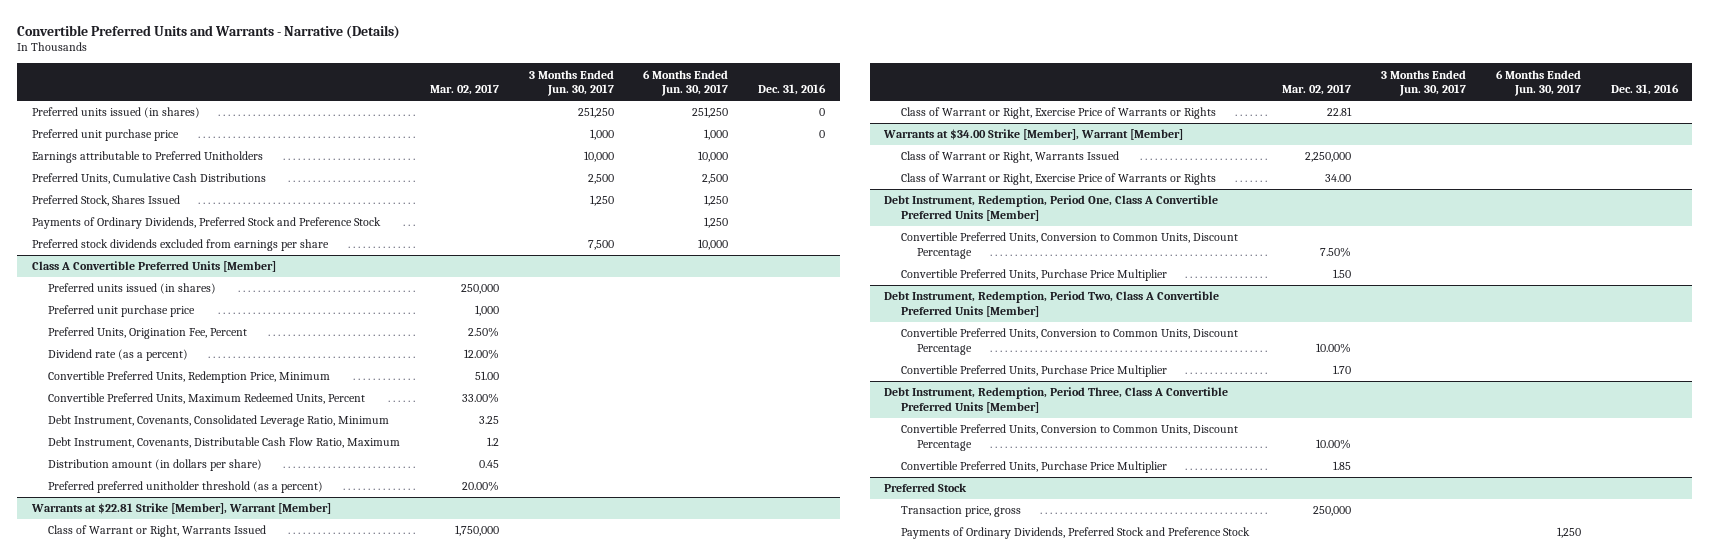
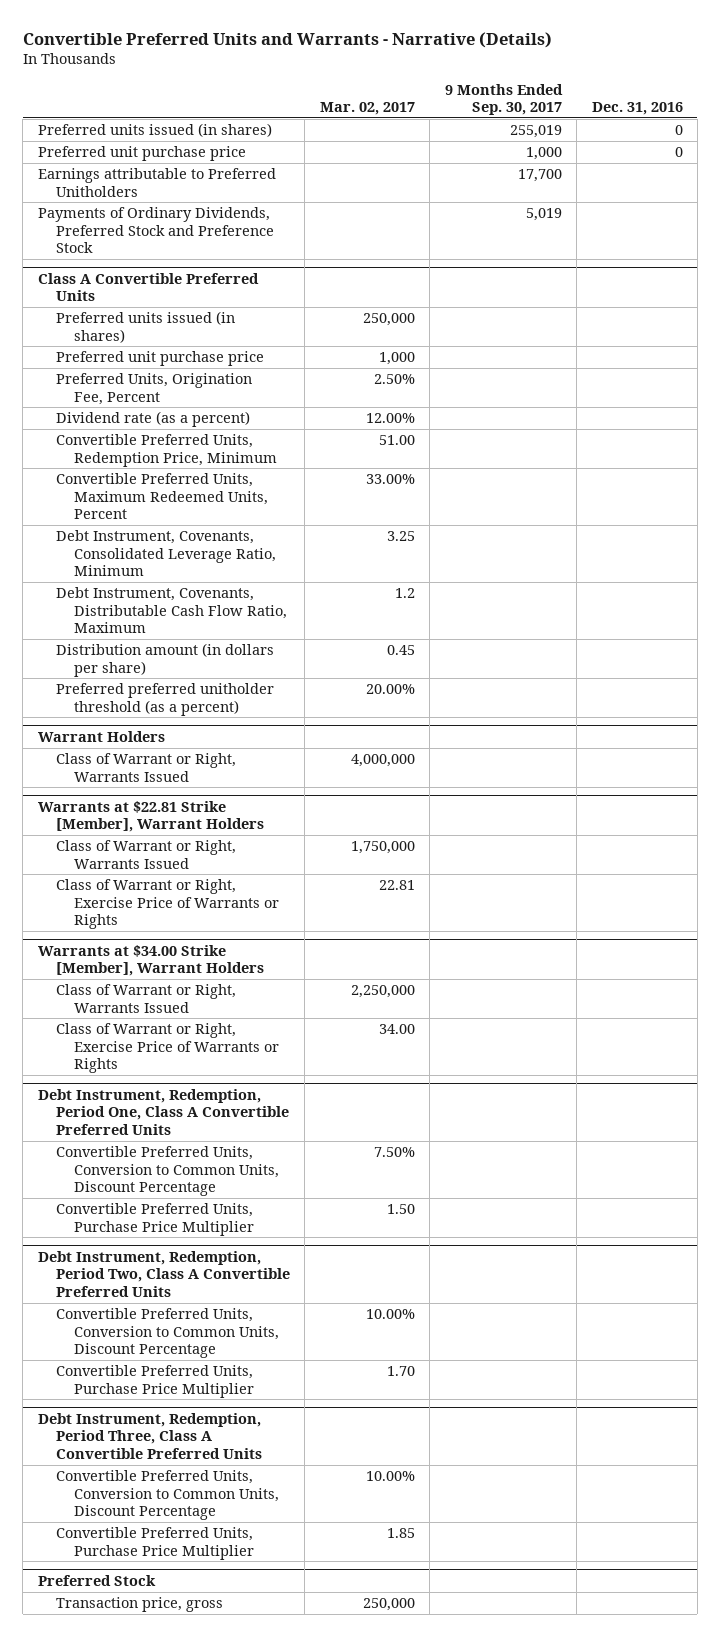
[528,69,614,96] 3 Months Ended Jun. 30, 2017 -> none
[643,69,729,96] 6 Months Ended Jun. 30, 2017 -> none
none -> [444,83,563,116] 9 Months Ended Sep. 30, 2017
[32,173,267,185] Preferred Units, Cumulative Cash Distributions -> none
[32,195,181,207] Preferred Stock, Shares Issued -> none
[32,239,330,252] Preferred stock dividends excluded from earnings per share -> none
[32,261,277,273] Class A Convertible Preferred Units [Member] -> [37,272,259,302] Class A Convertible Preferred Units
none -> [37,730,165,742] Warrant Holders
none -> [56,753,237,782] Class of Warrant or Right, Warrants Issued
[31,503,332,515] Warrants at $22.81 Strike [Member], Warrant [Member] -> [37,800,265,833] Warrants at $22.81 Strike [Member], Warrant Holders
[883,129,1184,141] Warrants at $34.00 Strike [Member], Warrant [Member] -> [37,944,265,977] Warrants at $34.00 Strike [Member], Warrant Holders
[884,195,1219,221] Debt Instrument, Redemption, Period One, Class A Convertible Preferred Units [Member] -> [37,1088,290,1136] Debt Instrument, Redemption, Period One, Class A Convertible Preferred Units
[884,291,1220,317] Debt Instrument, Redemption, Period Two, Class A Convertible Preferred Units [Member] -> [37,1250,291,1298] Debt Instrument, Redemption, Period Two, Class A Convertible Preferred Units
[884,387,1229,413] Debt Instrument, Redemption, Period Three, Class A Convertible Preferred Units [Member] -> [37,1412,263,1460] Debt Instrument, Redemption, Period Three, Class A Convertible Preferred Units
[900,527,1250,540] Payments of Ordinary Dividends, Preferred Stock and Preference Stock -> none

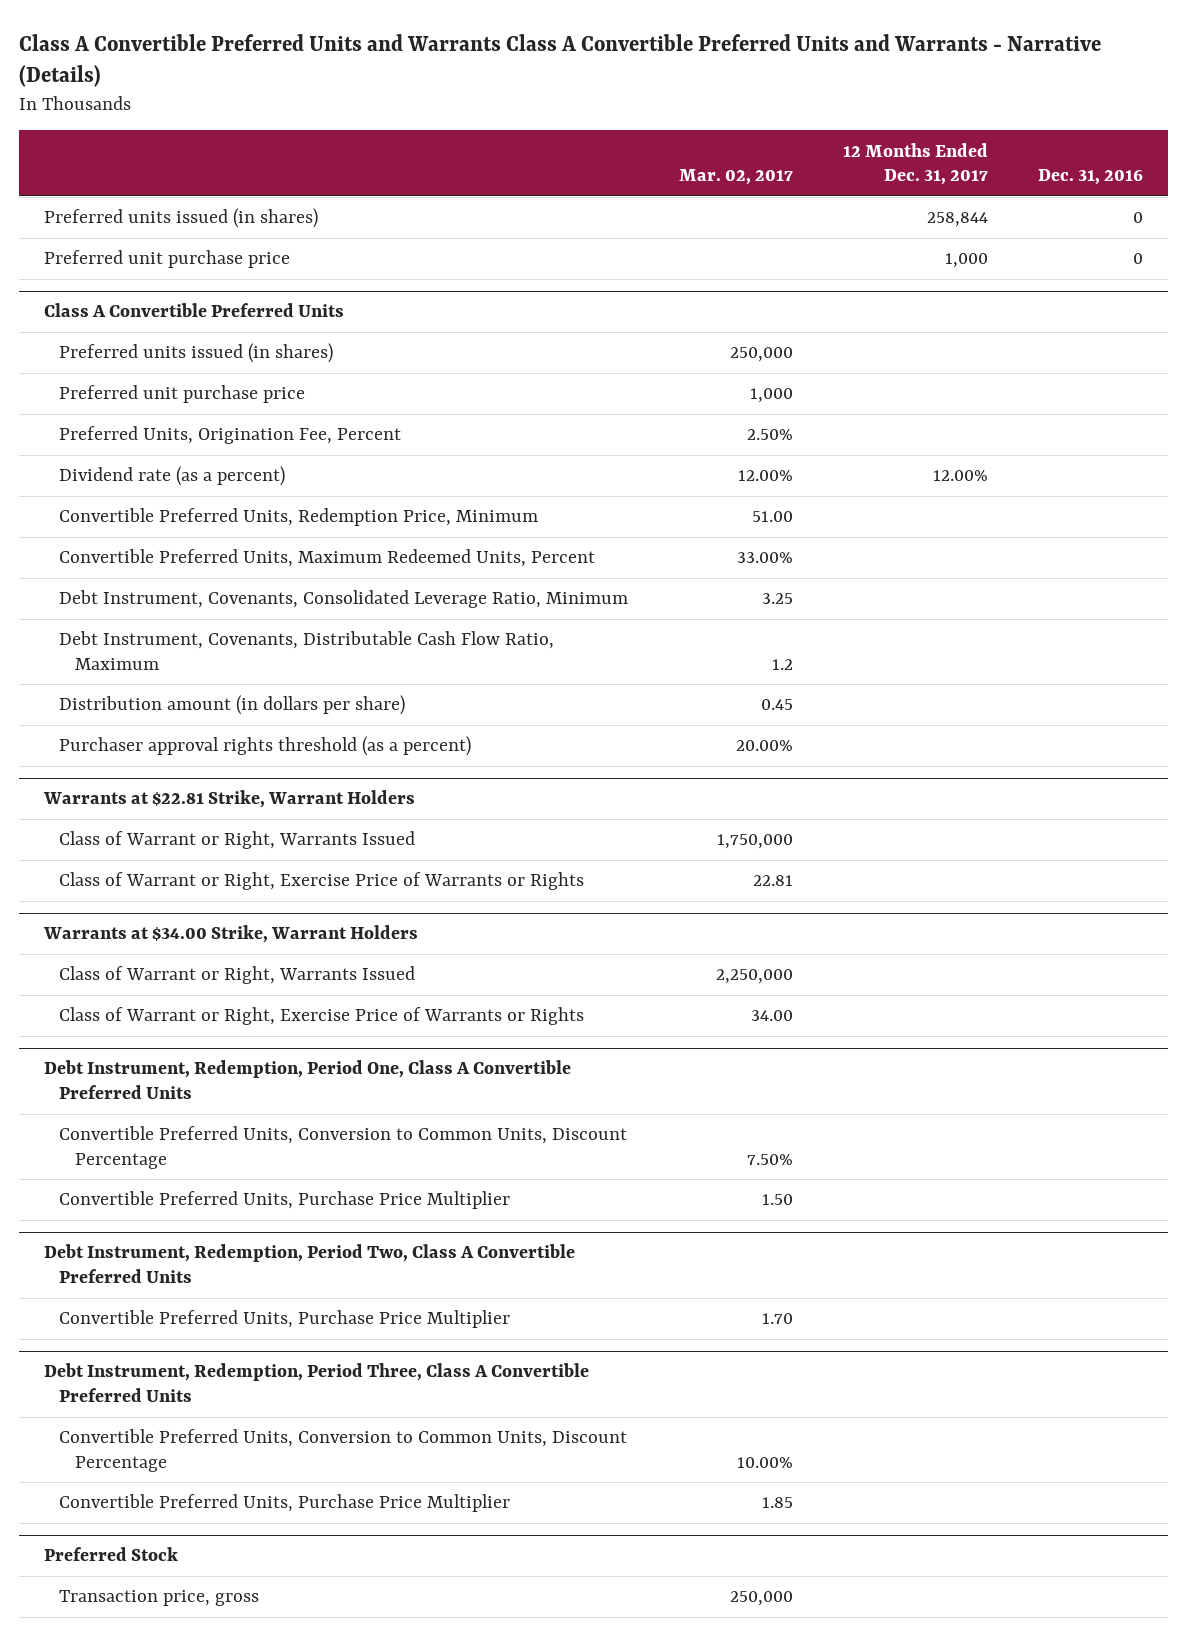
[22,31,552,48] Convertible Preferred Units and Warrants - Narrative (Details) -> [19,33,1102,88] Class A Convertible Preferred Units and Warrants Class A Convertible Preferred Units and Warrants - Narrative (Details)
[444,83,563,116] 9 Months Ended Sep. 30, 2017 -> none
none -> [842,142,988,186] 12 Months Ended Dec. 31, 2017
[37,168,276,197] Earnings attributable to Preferred Unitholders -> none
[37,207,275,254] Payments of Ordinary Dividends, Preferred Stock and Preference Stock -> none
[37,730,165,742] Warrant Holders -> none
[56,753,237,782] Class of Warrant or Right, Warrants Issued -> none
[56,683,275,716] Preferred preferred unitholder threshold (as a percent) -> [59,736,472,757] Purchaser approval rights threshold (as a percent)
[37,800,265,833] Warrants at $22.81 Strike [Member], Warrant Holders -> [43,790,416,809] Warrants at $22.81 Strike, Warrant Holders
[37,944,265,977] Warrants at $34.00 Strike [Member], Warrant Holders -> [43,925,419,944] Warrants at $34.00 Strike, Warrant Holders
[56,1308,280,1359] Convertible Preferred Units, Conversion to Common Units, Discount Percentage -> none

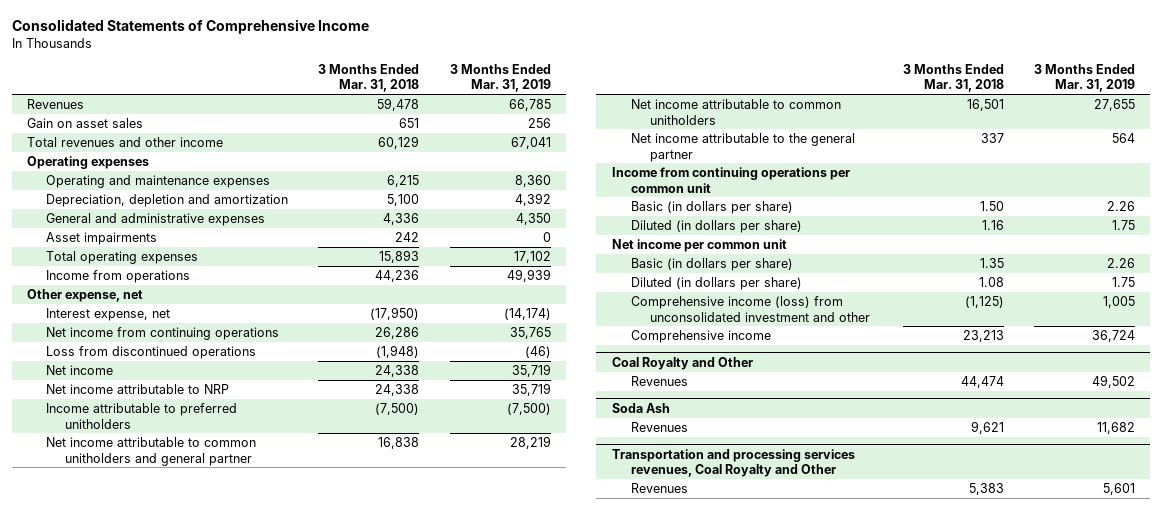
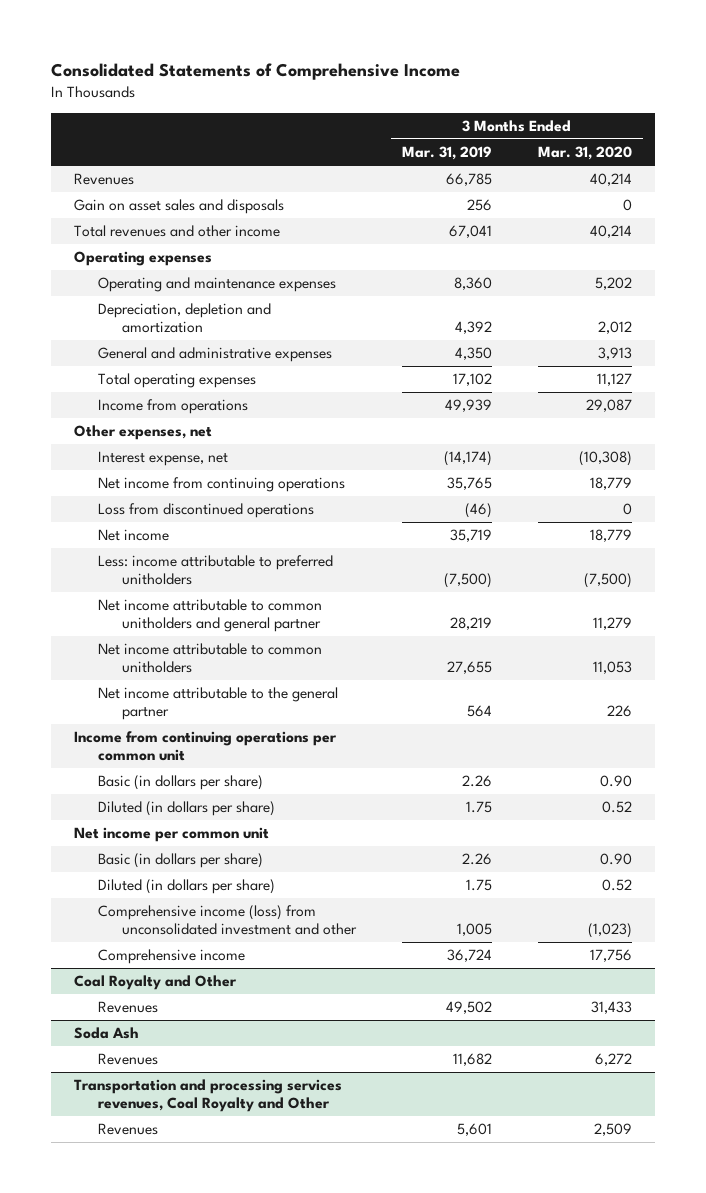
[318,63,420,93] 3 Months Ended Mar. 31, 2018 -> none
none -> [537,146,632,161] Mar. 31, 2020
[27,117,144,128] Gain on asset sales -> [74,199,285,215] Gain on asset sales and disposals
[46,231,158,245] Asset impairments -> none
[27,288,144,302] Other expense, net -> [74,425,213,441] Other expenses, net
[46,383,230,394] Net income attributable to NRP -> none
[46,402,238,429] Income attributable to preferred unitholders -> [98,555,334,586] Less: income attributable to preferred unitholders

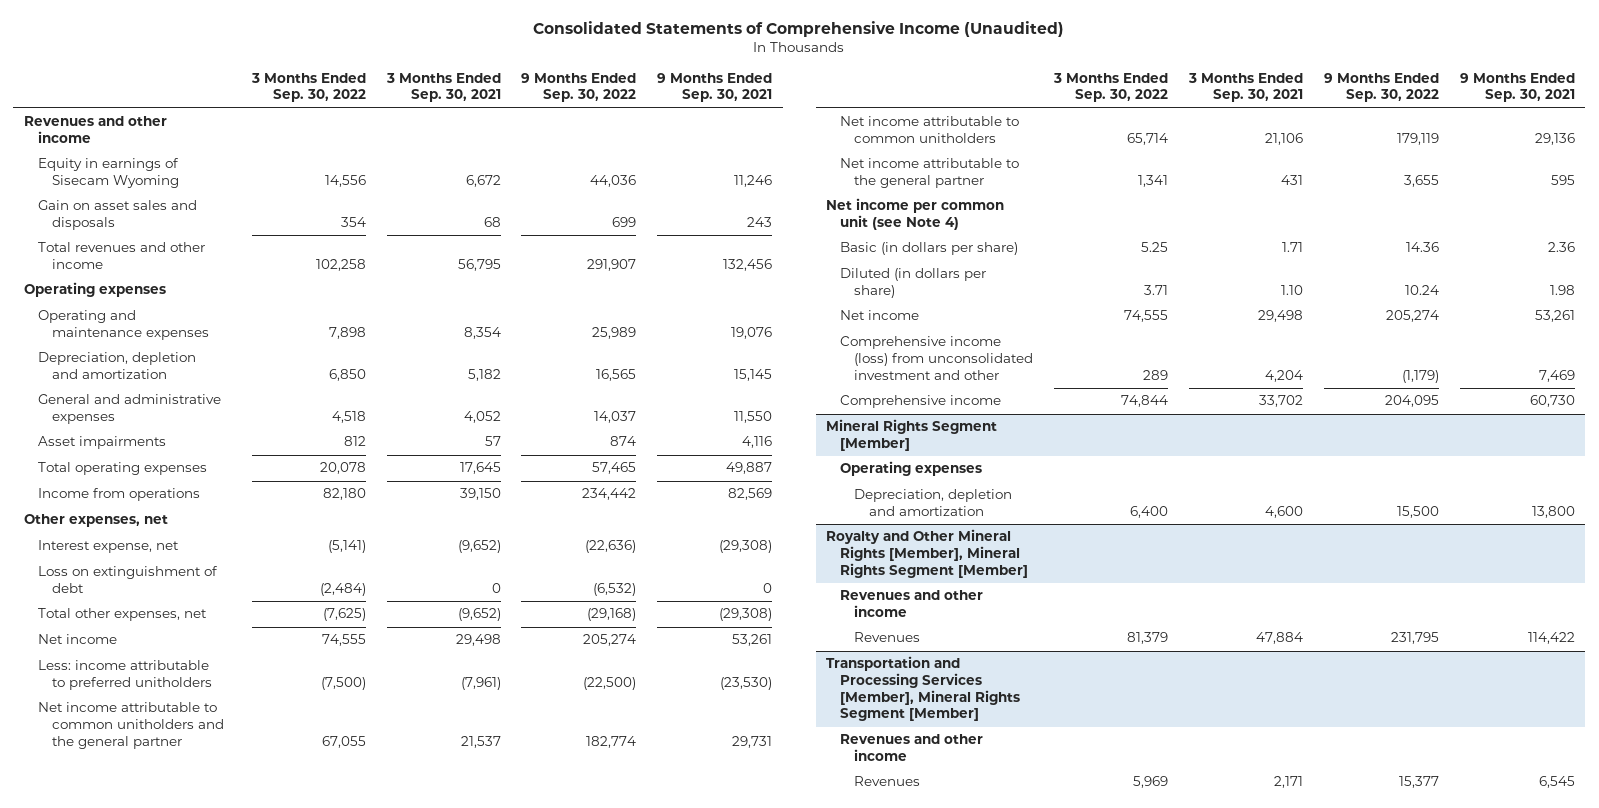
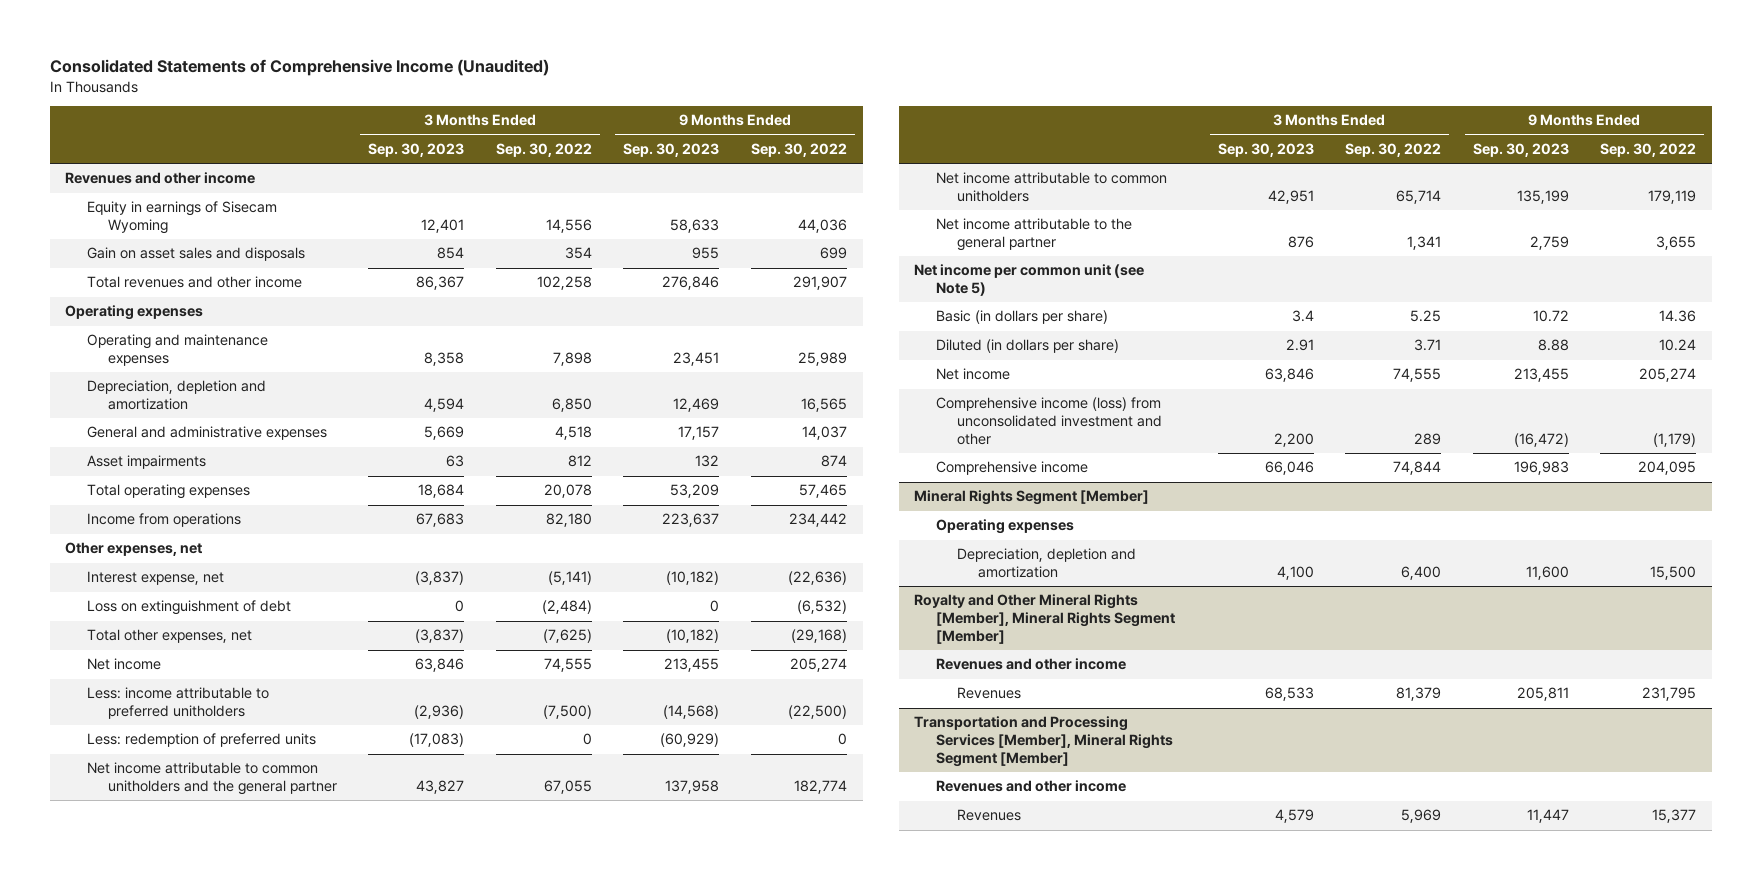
[385,72,501,103] 3 Months Ended Sep. 30, 2021 -> none
[657,72,773,103] 9 Months Ended Sep. 30, 2021 -> none
none -> [368,142,465,157] Sep. 30, 2023
none -> [623,142,720,157] Sep. 30, 2023
none -> [86,733,316,748] Less: redemption of preferred units
[826,198,1005,231] Net income per common unit (see Note 4) -> [914,264,1145,297] Net income per common unit (see Note 5)

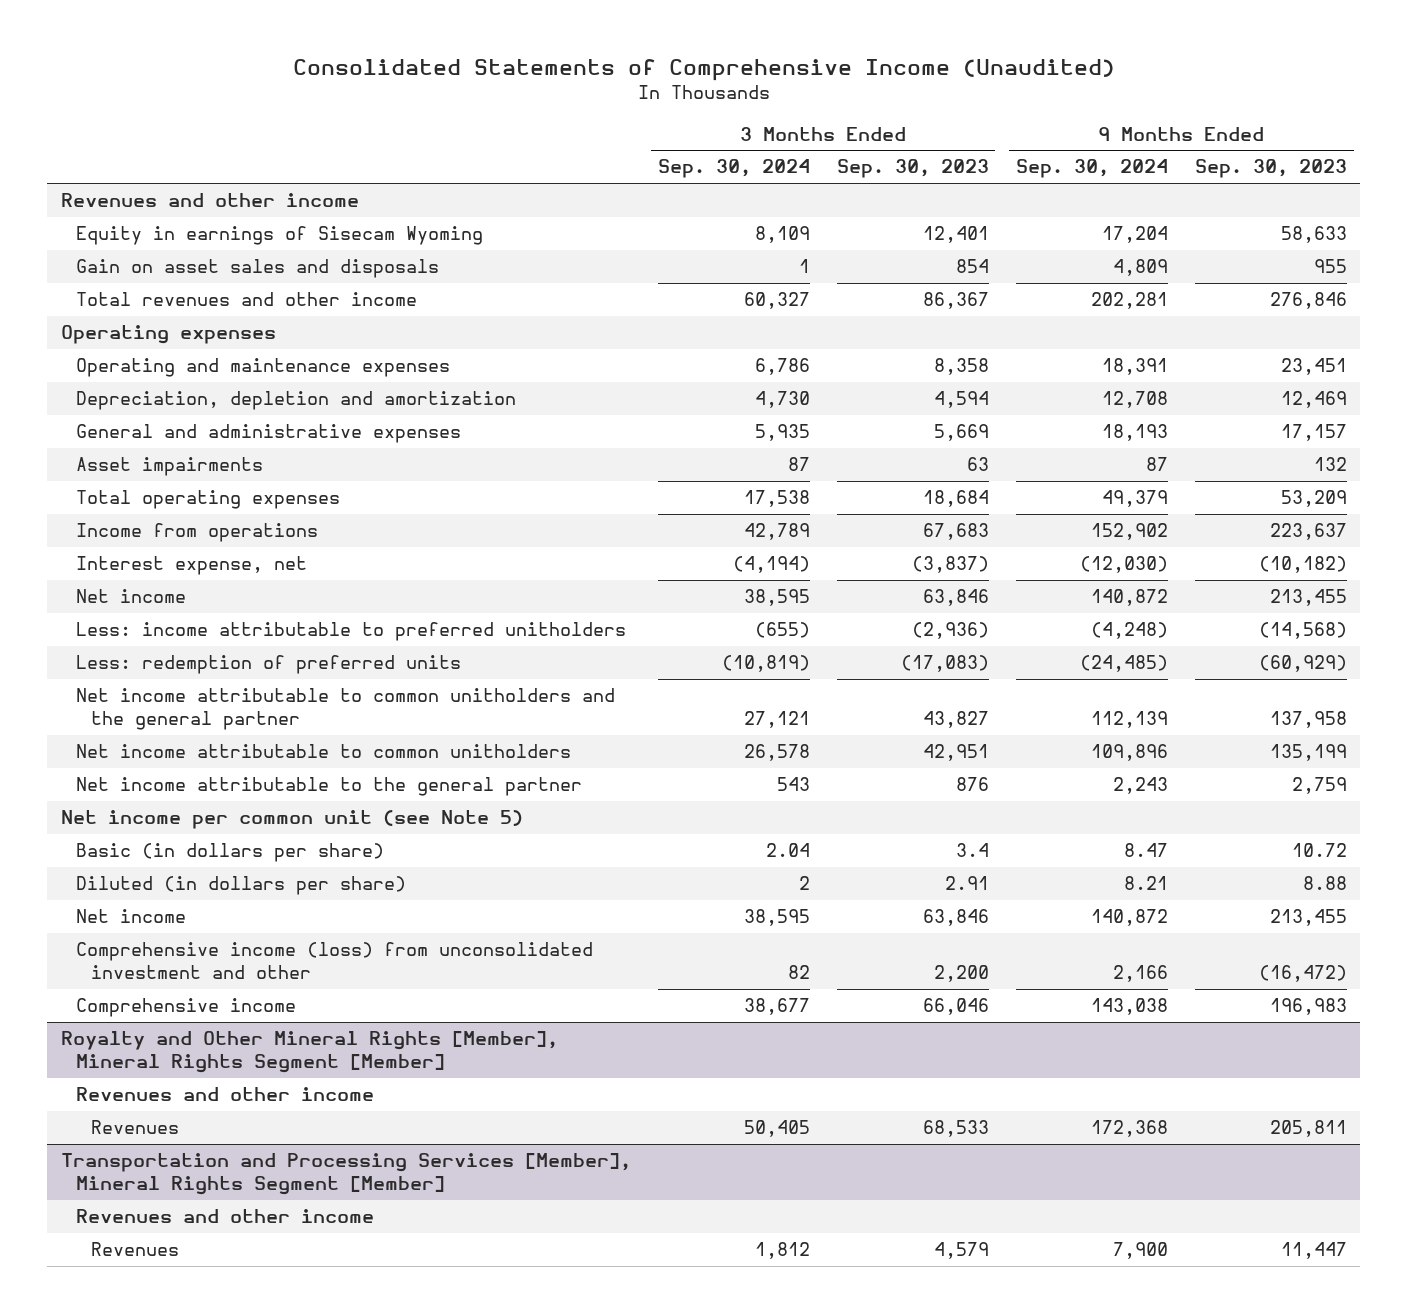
[495,142,592,157] Sep. 30, 2022 -> none
[750,142,847,157] Sep. 30, 2022 -> none
none -> [657,159,810,179] Sep. 30, 2024
none -> [1015,159,1168,179] Sep. 30, 2024
[65,542,203,557] Other expenses, net -> none
[86,600,291,616] Loss on extinguishment of debt -> none
[86,629,252,644] Total other expenses, net -> none
[914,490,1150,506] Mineral Rights Segment [Member] -> none
[935,519,1074,535] Operating expenses -> none
[957,548,1137,579] Depreciation, depletion and amortization -> none

